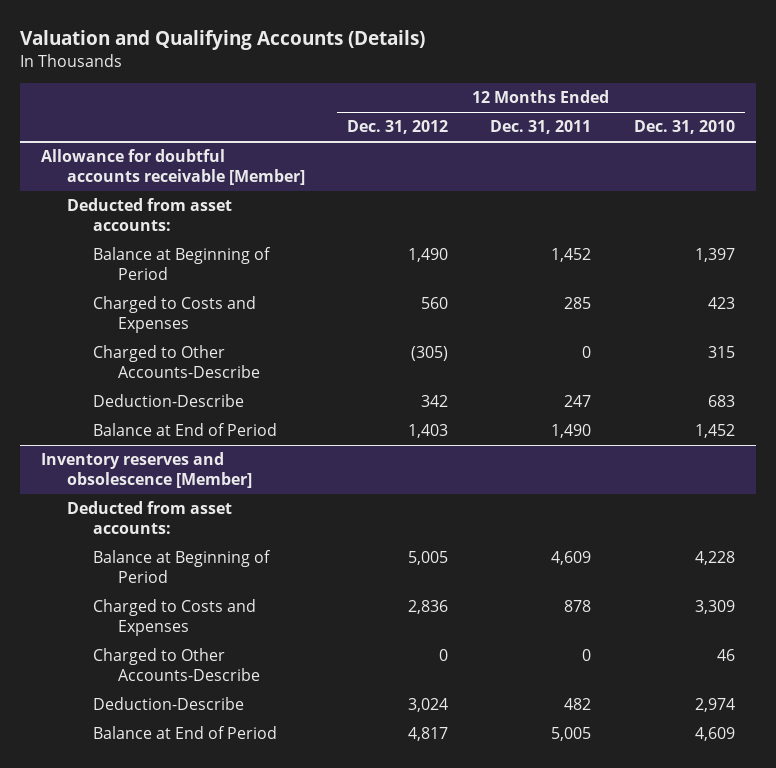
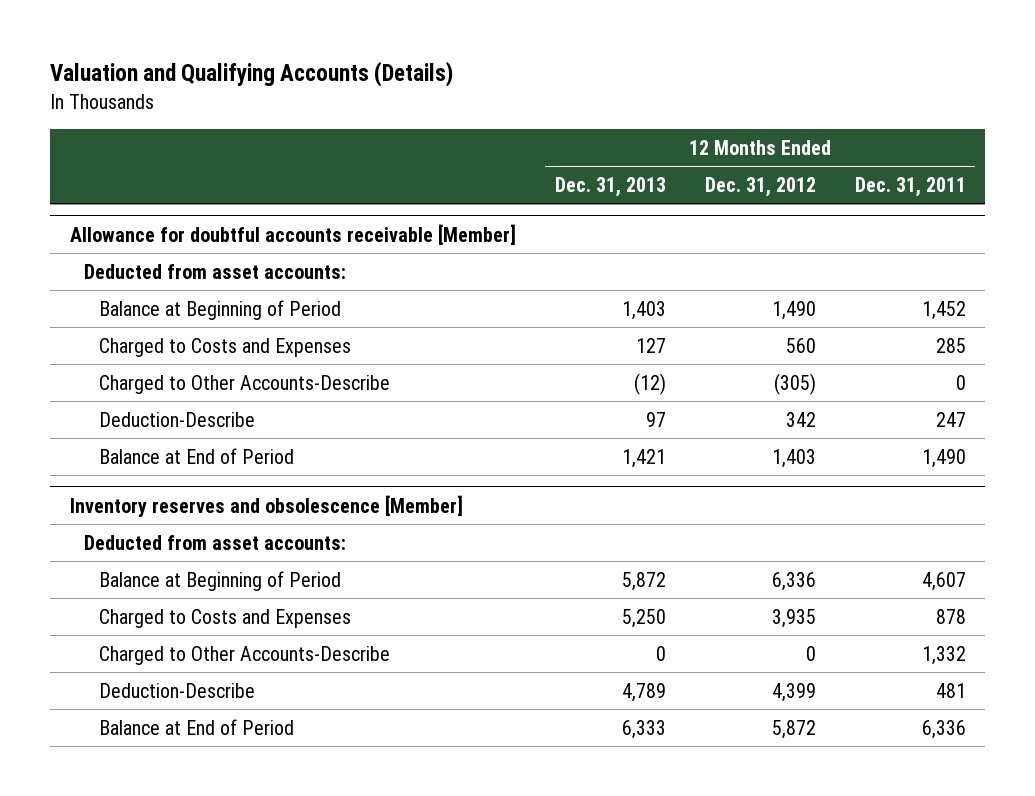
[633,120,735,135] Dec. 31, 2010 -> none
none -> [554,176,666,197] Dec. 31, 2013
[408,551,449,566] 5,005 -> [771,571,816,591] 6,336
[551,551,592,566] 4,609 -> [921,571,966,591] 4,607
[408,600,449,615] 2,836 -> [771,608,816,628] 3,935
[582,649,592,662] 0 -> [921,645,966,665] 1,332
[408,698,449,713] 3,024 -> [771,682,816,702] 4,399
[564,698,592,711] 482 -> [935,682,966,698] 481
[408,727,449,742] 4,817 -> [771,719,816,739] 5,872
[551,727,592,742] 5,005 -> [921,719,966,739] 6,336

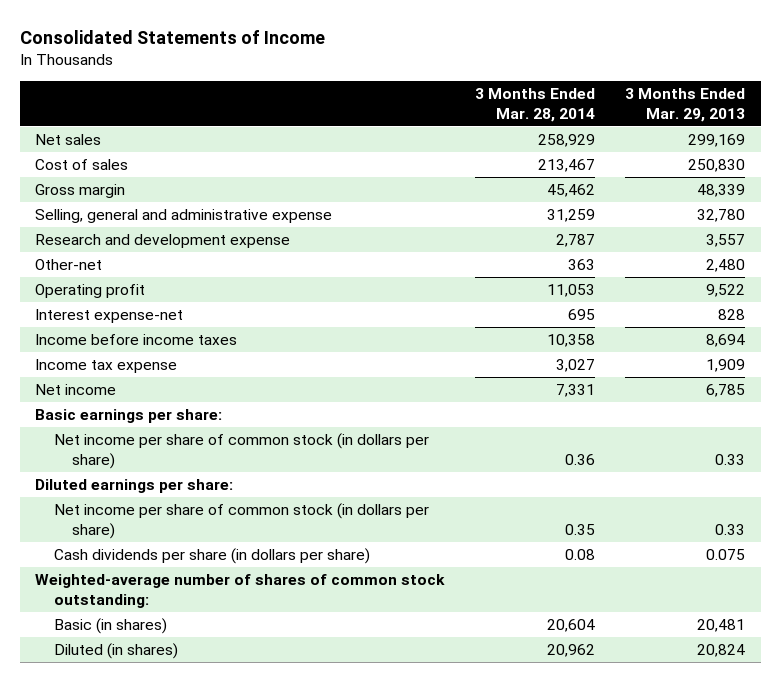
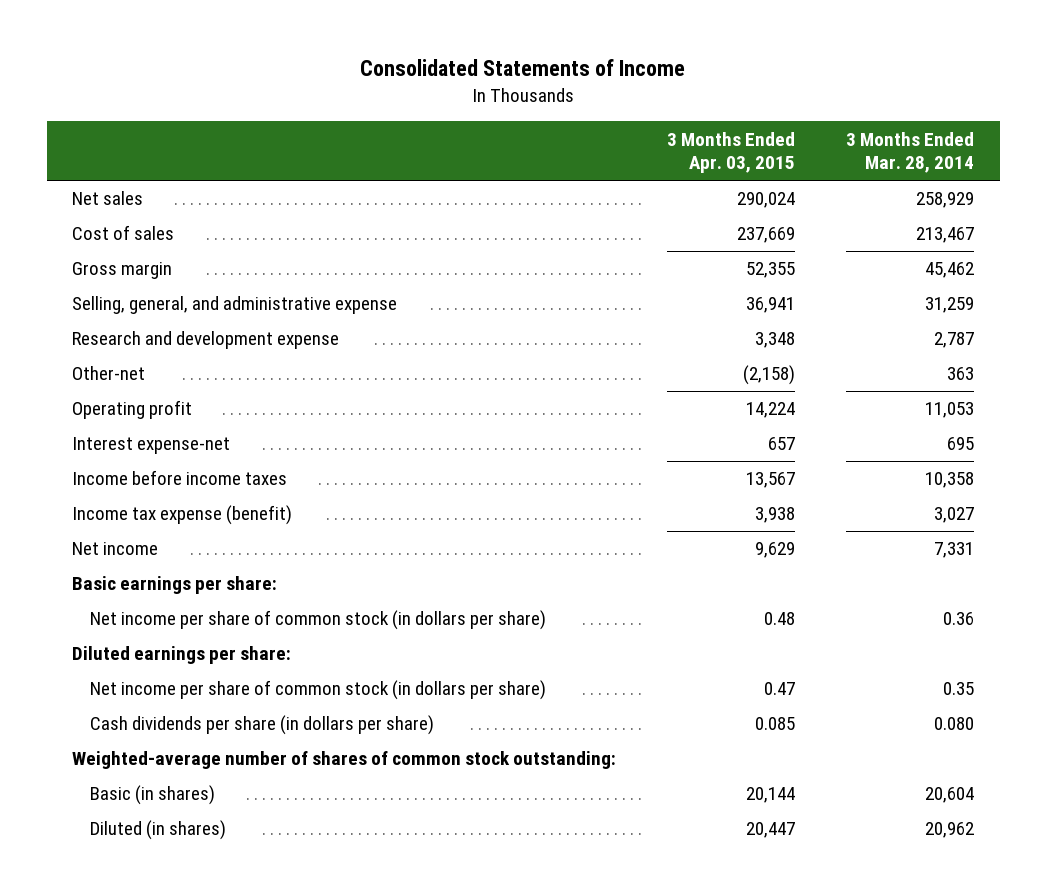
[625,88,746,122] 3 Months Ended Mar. 29, 2013 -> none
none -> [667,131,796,174] 3 Months Ended Apr. 03, 2015
[35,209,333,224] Selling, general and administrative expense -> [72,296,398,315] Selling, general, and administrative expense
[35,359,178,374] Income tax expense -> [72,505,293,526] Income tax expense (benefit)
[564,549,595,561] 0.08 -> [934,717,975,731] 0.080

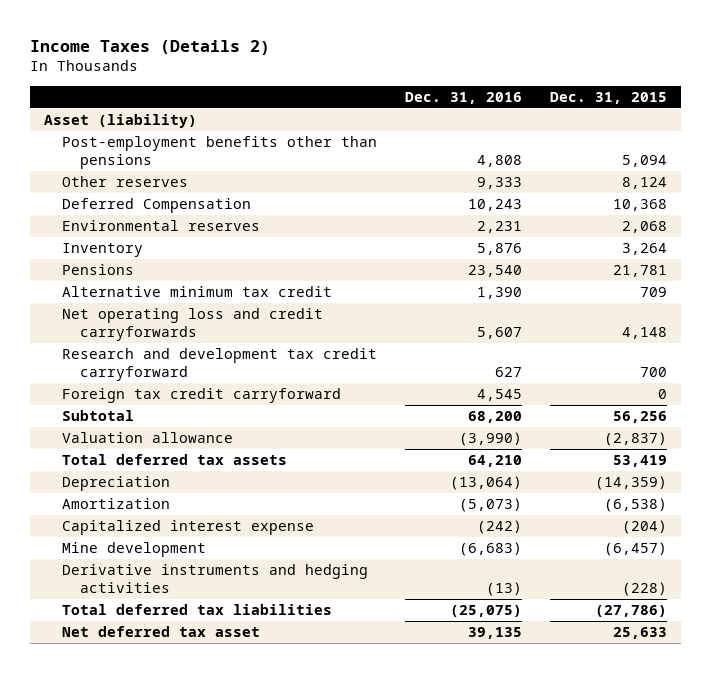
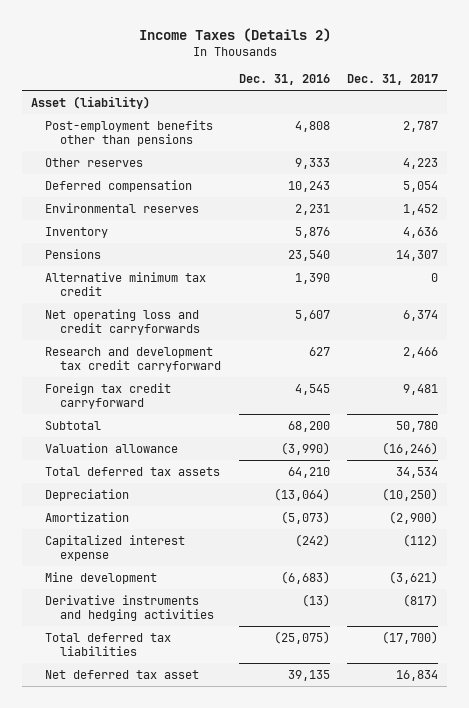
[549,91,667,104] Dec. 31, 2015 -> none
none -> [347,74,439,86] Dec. 31, 2017
[62,198,252,214] Deferred Compensation -> [45,179,193,192] Deferred compensation

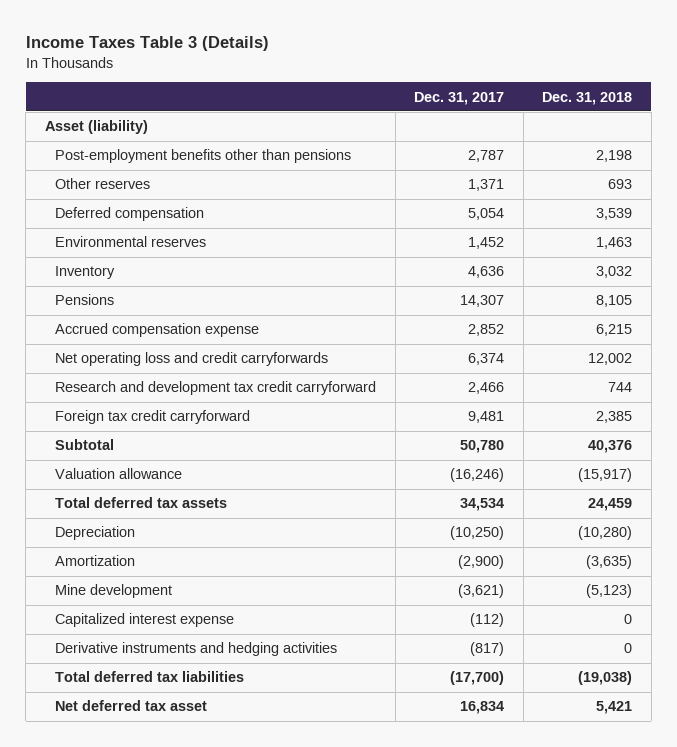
[138,28,331,43] Income Taxes (Details 2) -> [25,36,269,52] Income Taxes Table 3 (Details)
[238,74,330,86] Dec. 31, 2016 -> none
none -> [542,91,633,105] Dec. 31, 2018
[403,157,439,169] 4,223 -> [468,179,505,192] 1,371
[45,271,207,296] Alternative minimum tax credit -> none
none -> [55,323,260,338] Accrued compensation expense
[45,534,186,561] Capitalized interest expense -> [55,613,235,628] Capitalized interest expense

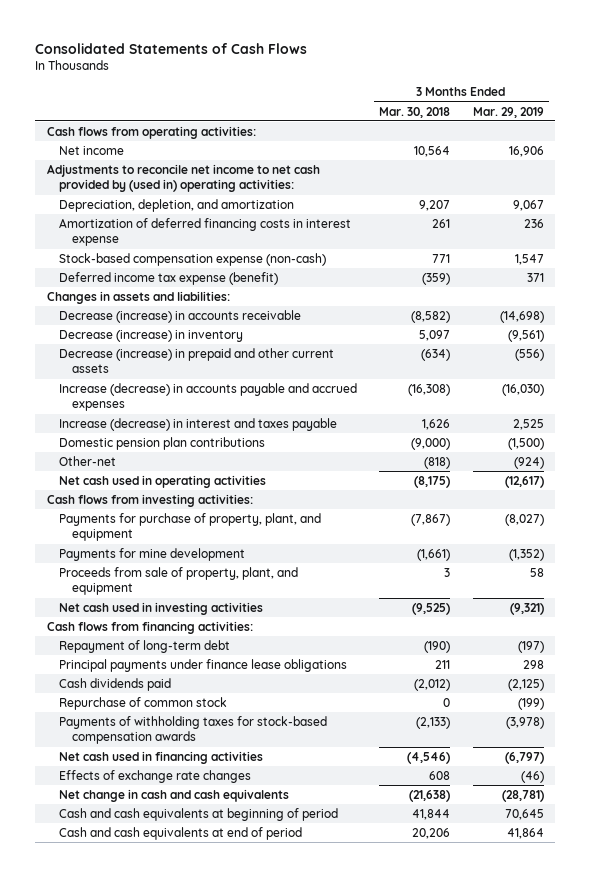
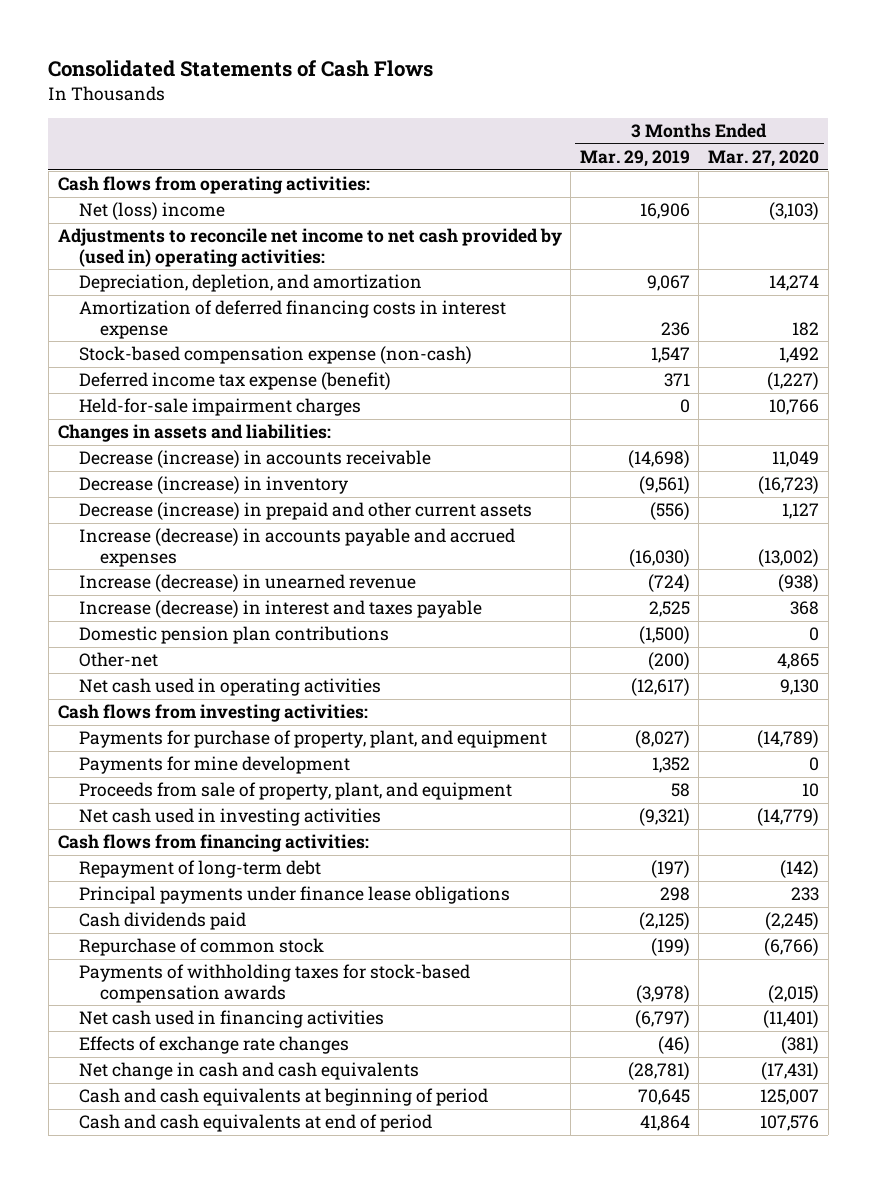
[379,106,451,118] Mar. 30, 2018 -> none
none -> [707,149,819,167] Mar. 27, 2020
[59,145,125,155] Net income -> [78,202,225,221] Net (loss) income
none -> [78,398,361,417] Held-for-sale impairment charges
none -> [78,574,416,593] Increase (decrease) in unearned revenue
[513,456,544,469] (924) -> [647,652,690,671] (200)
[508,548,544,561] (1,352) -> [651,757,690,774] 1,352

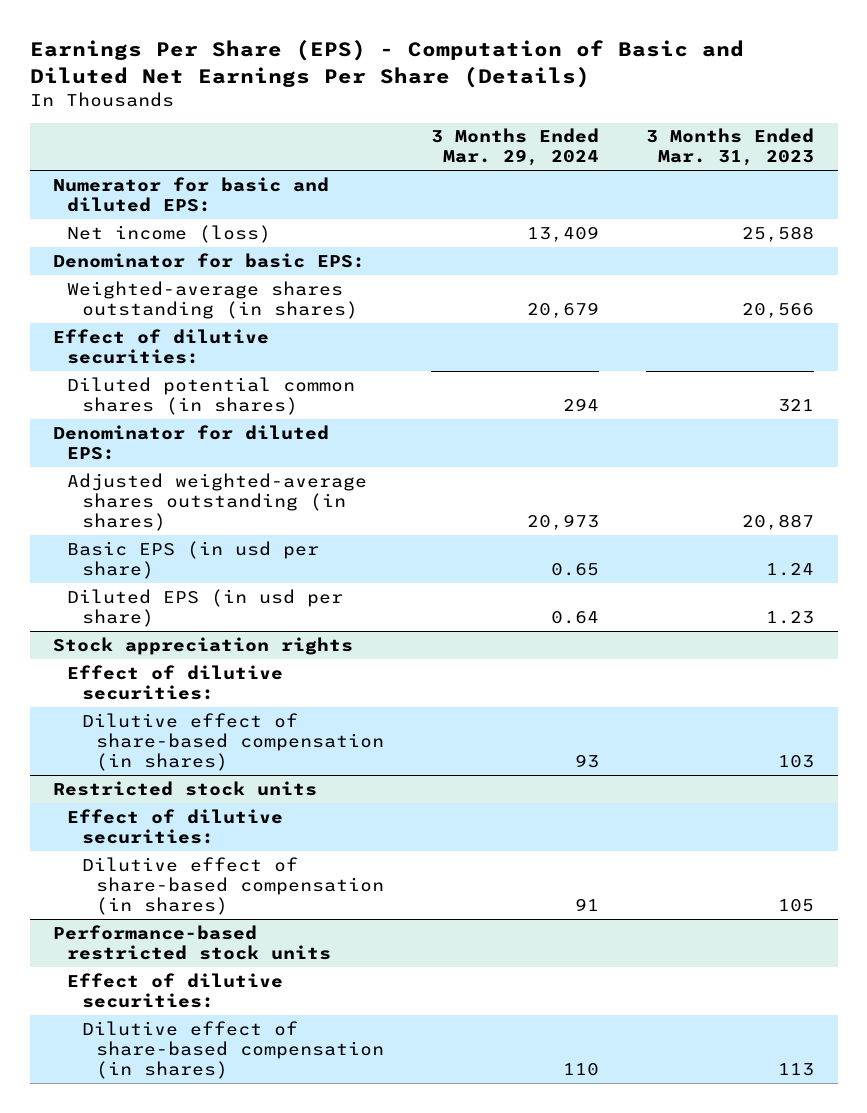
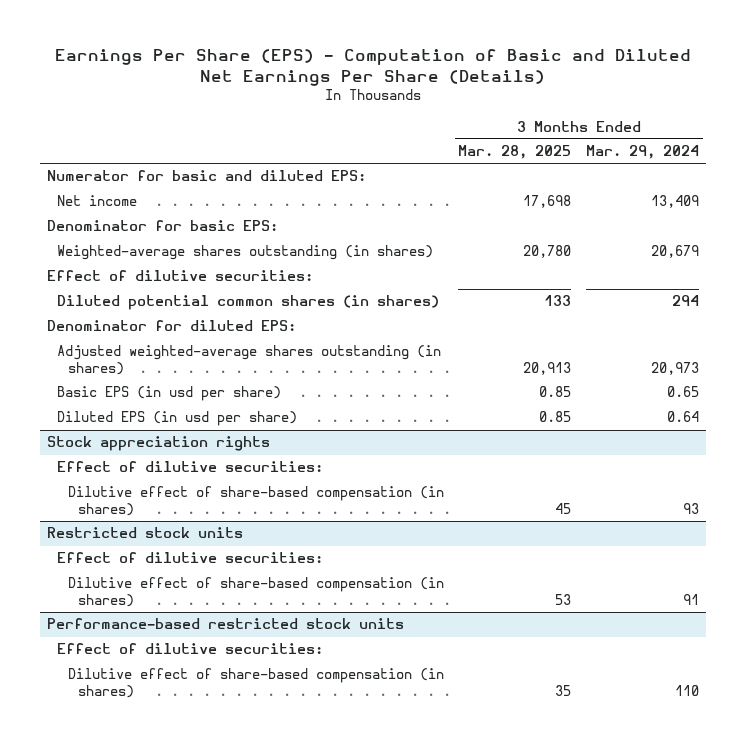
[646,128,815,167] 3 Months Ended Mar. 31, 2023 -> none
none -> [458,145,572,160] Mar. 28, 2025
[67,224,272,243] Net income (loss) -> [57,195,138,207] Net income

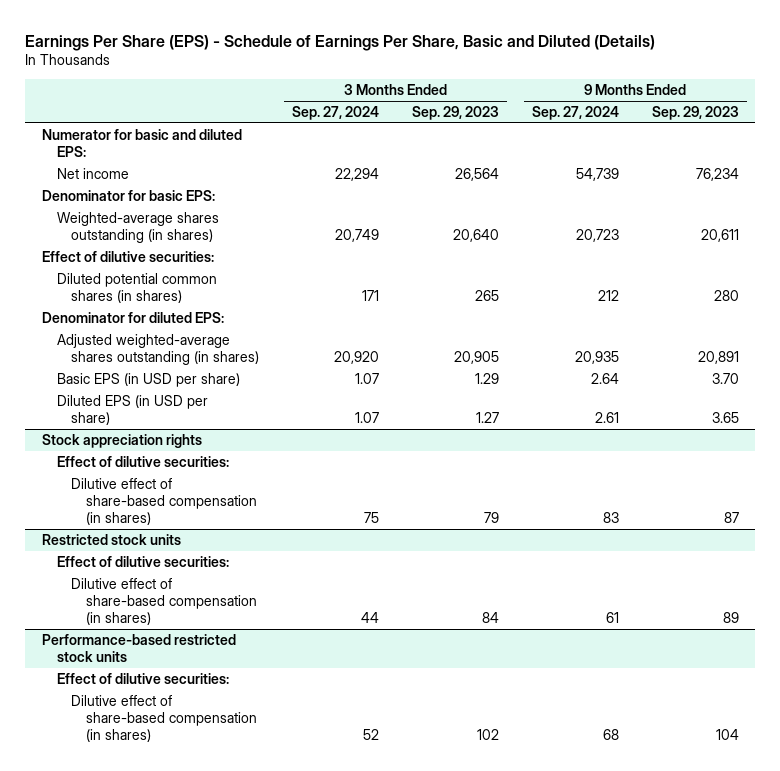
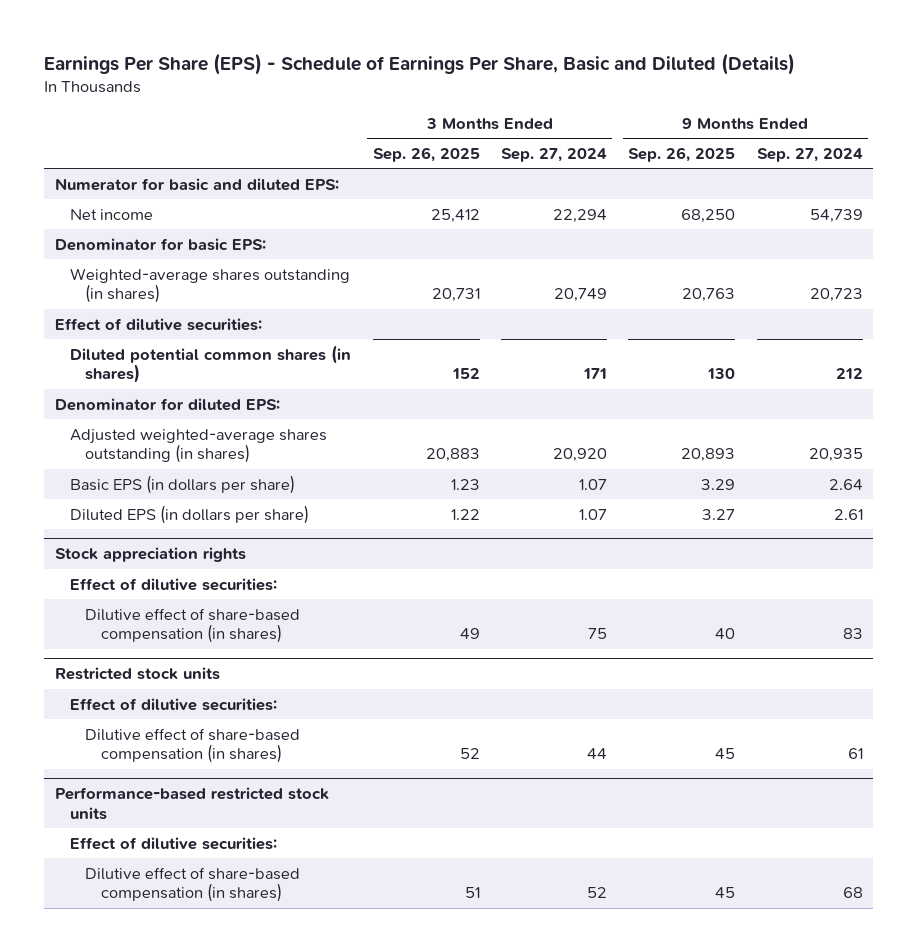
[412,106,500,121] Sep. 29, 2023 -> none
[651,106,739,121] Sep. 29, 2023 -> none
none -> [372,146,480,162] Sep. 26, 2025
none -> [628,146,736,162] Sep. 26, 2025
[56,372,240,387] Basic EPS (in USD per share) -> [70,474,296,494] Basic EPS (in dollars per share)
[56,394,208,426] Diluted EPS (in USD per share) -> [70,504,310,524] Diluted EPS (in dollars per share)

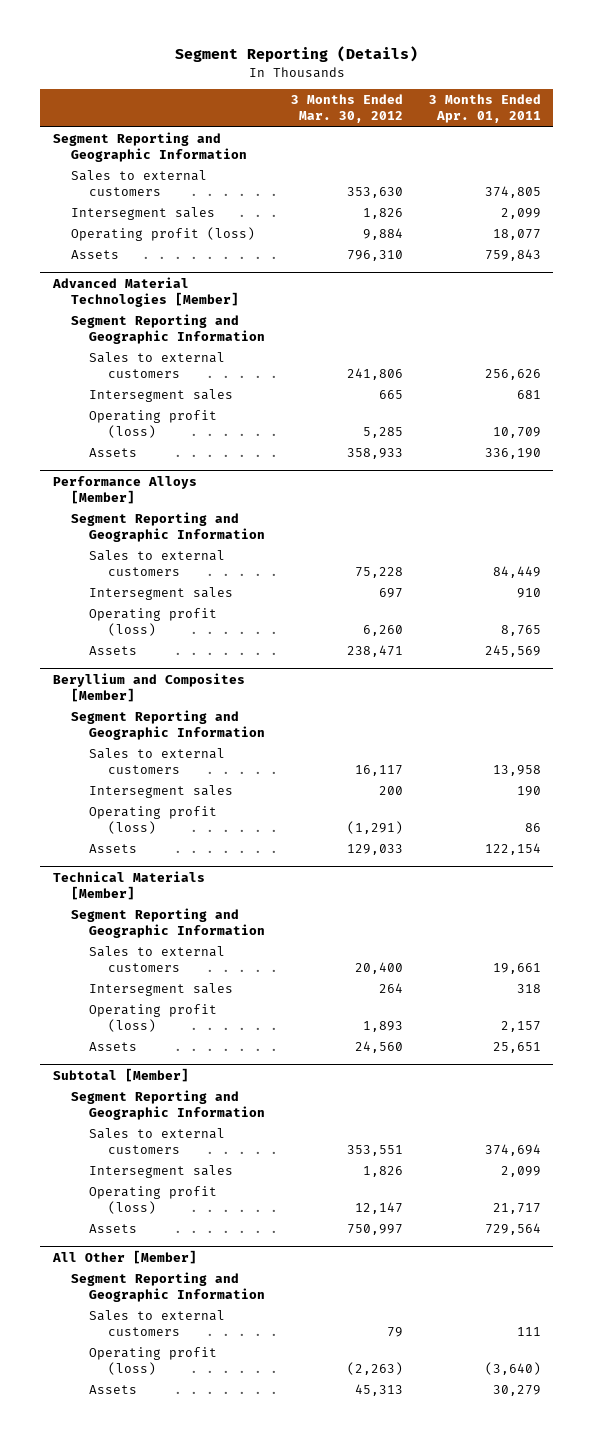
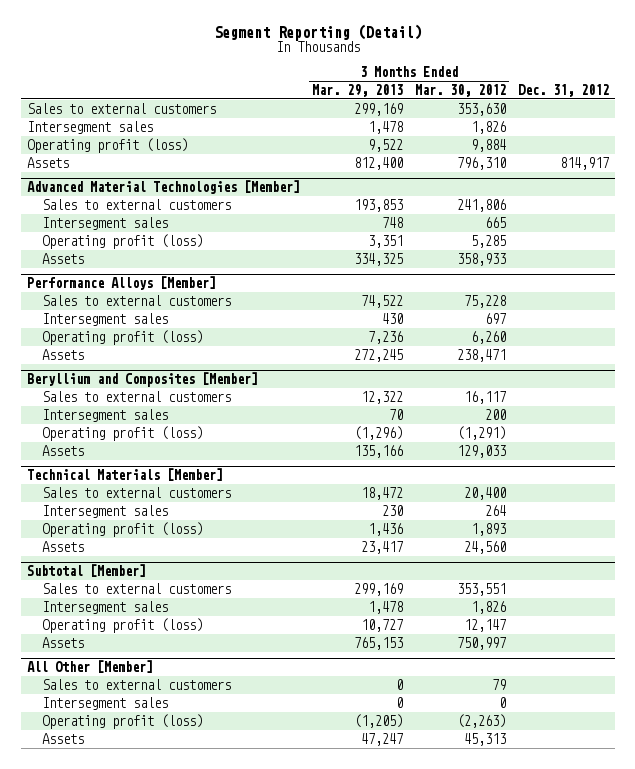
[174,46,418,63] Segment Reporting (Details) -> [213,23,422,41] Segment Reporting (Detail)
[428,94,541,124] 3 Months Ended Apr. 01, 2011 -> none
none -> [311,83,403,97] Mar. 29, 2013
none -> [517,83,609,97] Dec. 31, 2012
[52,132,247,163] Segment Reporting and Geographic Information -> none
[70,314,266,345] Segment Reporting and Geographic Information -> none
[70,512,266,543] Segment Reporting and Geographic Information -> none
[70,710,266,741] Segment Reporting and Geographic Information -> none
[70,908,266,939] Segment Reporting and Geographic Information -> none
[70,1090,266,1121] Segment Reporting and Geographic Information -> none
[70,1272,266,1303] Segment Reporting and Geographic Information -> none
none -> [41,696,168,710] Intersegment sales

